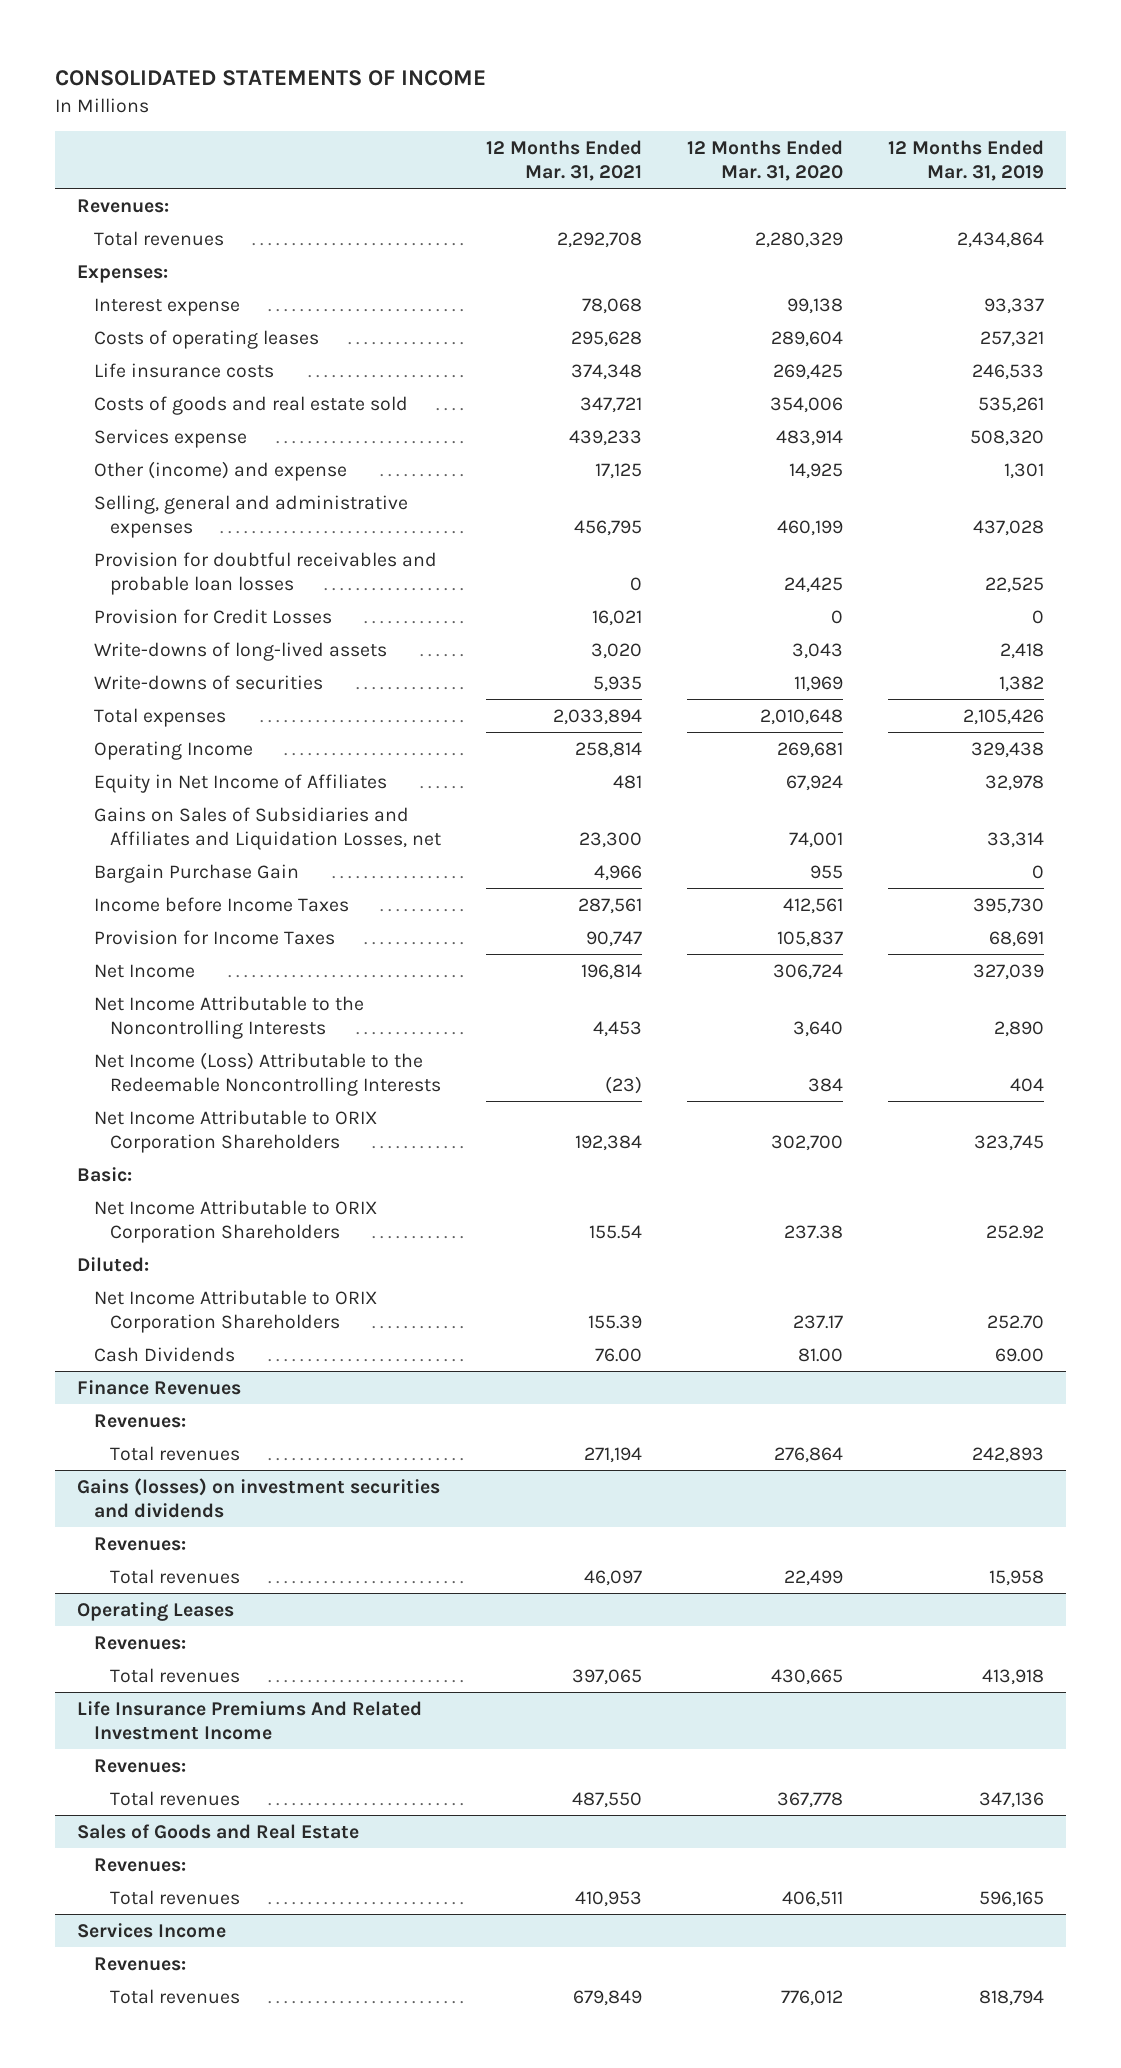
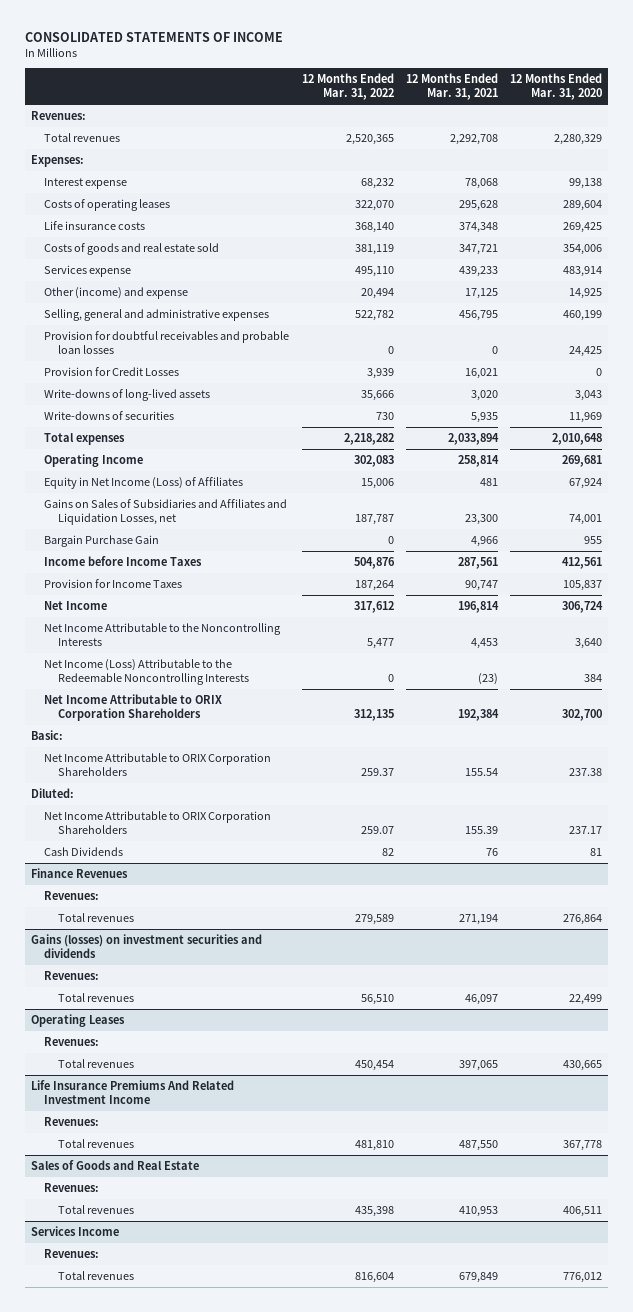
[887,139,1044,182] 12 Months Ended Mar. 31, 2019 -> none
none -> [301,73,394,101] 12 Months Ended Mar. 31, 2022
[93,773,387,793] Equity in Net Income of Affiliates -> [44,477,244,490] Equity in Net Income (Loss) of Affiliates
[594,1347,642,1362] 76.00 -> [485,848,498,857] 76
[797,1347,843,1362] 81.00 -> [589,848,602,857] 81

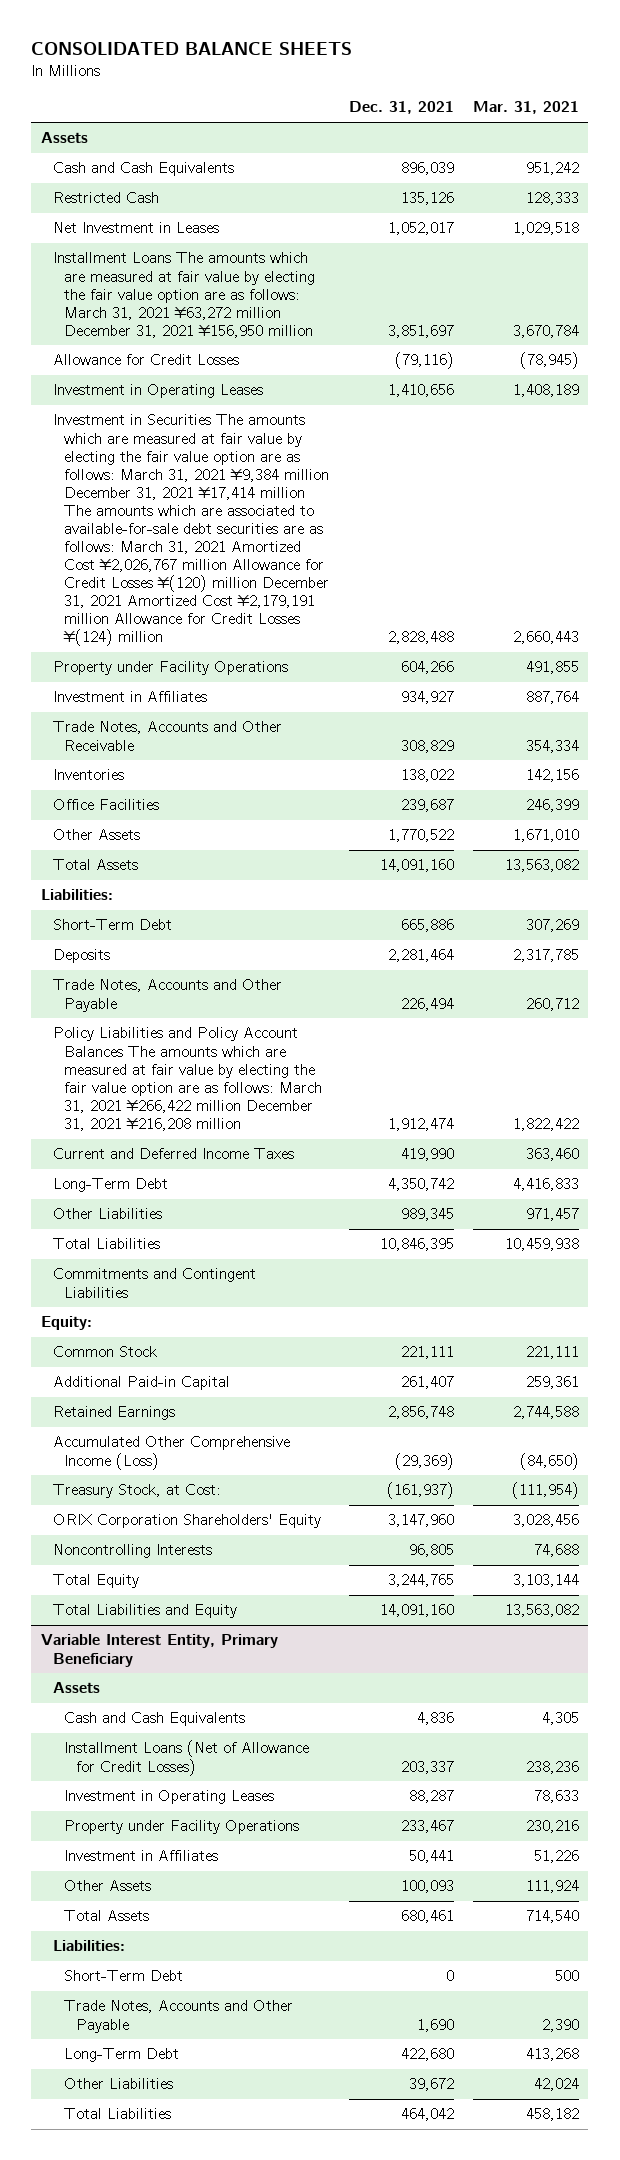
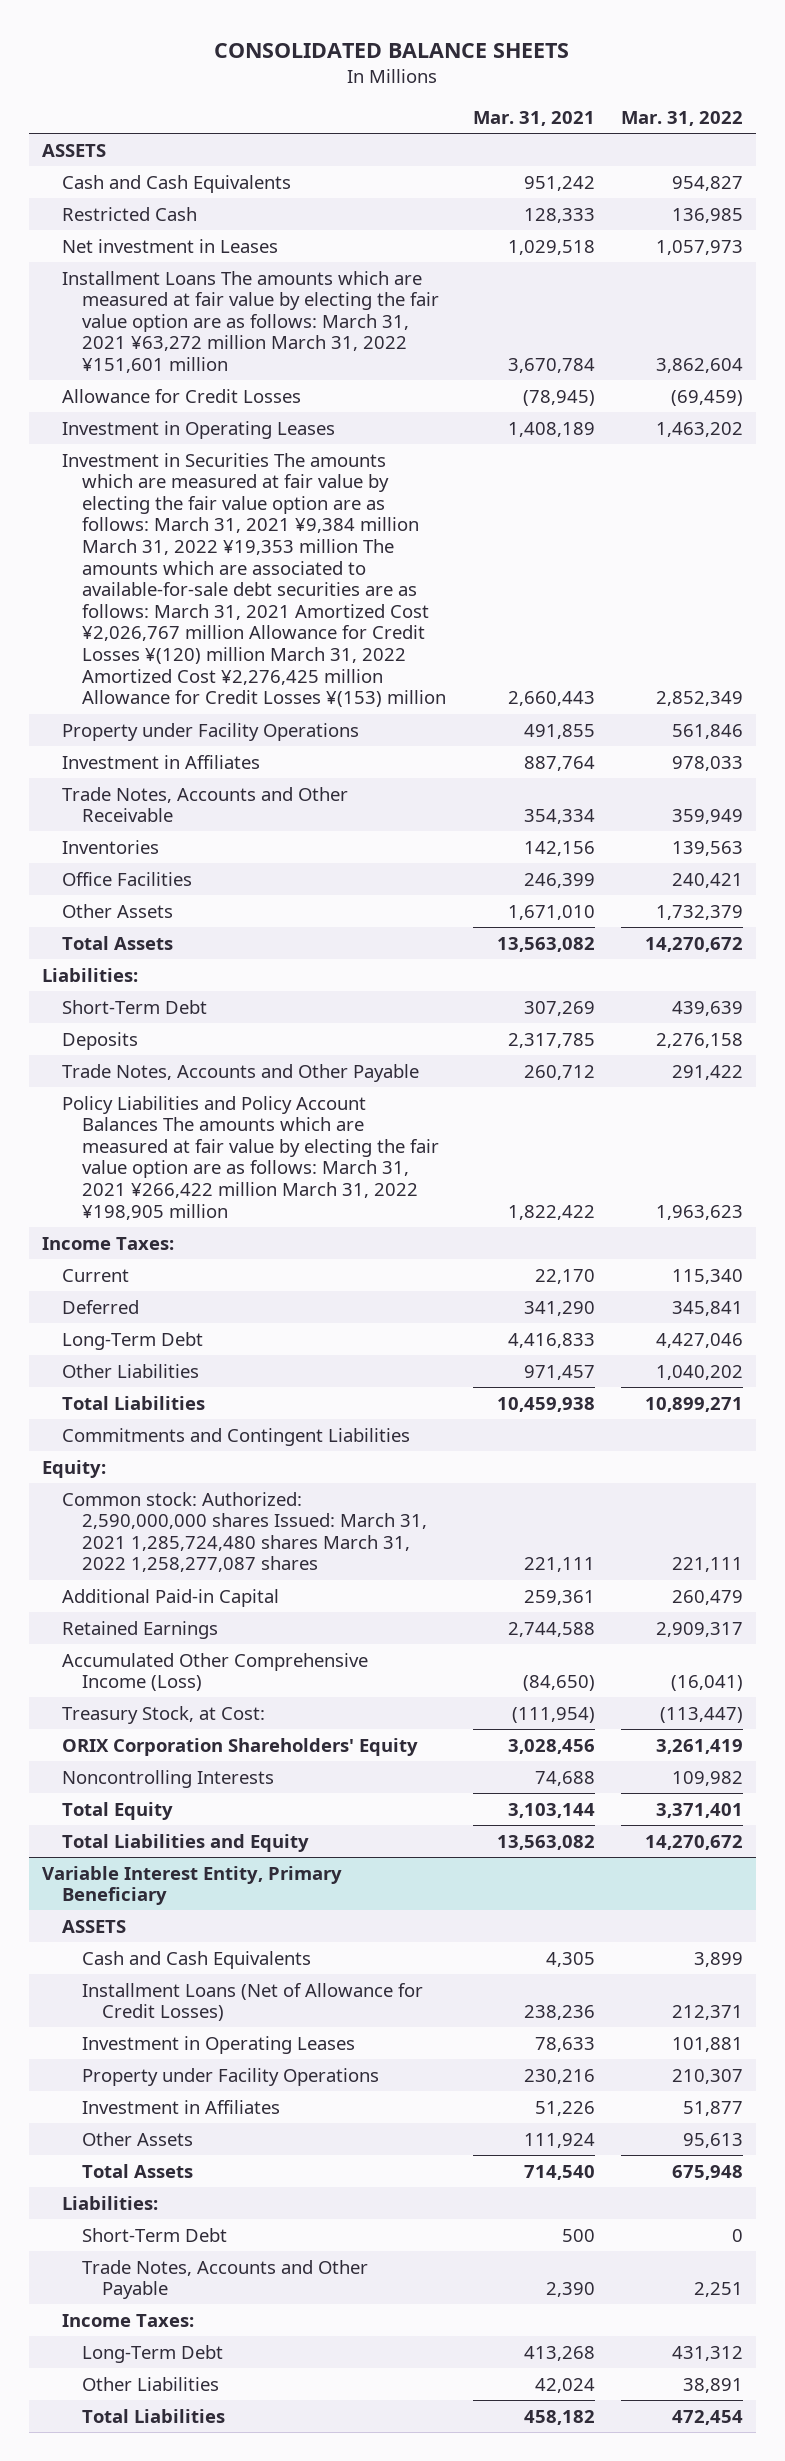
[348,101,454,115] Dec. 31, 2021 -> none
none -> [620,111,743,127] Mar. 31, 2022
[40,132,88,144] Assets -> [41,143,106,157] ASSETS
[52,222,219,234] Net Investment in Leases -> [62,238,279,253] Net investment in Leases
[52,252,316,338] Installment Loans The amounts which are measured at fair value by electing the fair value option are as follows: March 31, 2021 ¥63,272 million December 31, 2021 ¥156,950 million -> [62,270,440,374] Installment Loans The amounts which are measured at fair value by electing the fair value option are as follows: March 31, 2021 ¥63,272 million March 31, 2022 ¥151,601 million
[52,414,330,647] Investment in Securities The amounts which are measured at fair value by electing the fair value option are as follows: March 31, 2021 ¥9,384 million December 31, 2021 ¥17,414 million The amounts which are associated to available-for-sale debt securities are as follows: March 31, 2021 Amortized Cost ¥2,026,767 million Allowance for Credit Losses ¥(120) million December 31, 2021 Amortized Cost ¥2,179,191 million Allowance for Credit Losses ¥(124) million -> [62,452,447,708] Investment in Securities The amounts which are measured at fair value by electing the fair value option are as follows: March 31, 2021 ¥9,384 million March 31, 2022 ¥19,353 million The amounts which are associated to available-for-sale debt securities are as follows: March 31, 2021 Amortized Cost ¥2,026,767 million Allowance for Credit Losses ¥(120) million March 31, 2022 Amortized Cost ¥2,276,425 million Allowance for Credit Losses ¥(153) million
[52,1027,323,1131] Policy Liabilities and Policy Account Balances The amounts which are measured at fair value by electing the fair value option are as follows: March 31, 2021 ¥266,422 million December 31, 2021 ¥216,208 million -> [62,1095,440,1220] Policy Liabilities and Policy Account Balances The amounts which are measured at fair value by electing the fair value option are as follows: March 31, 2021 ¥266,422 million March 31, 2022 ¥198,905 million
none -> [41,1236,174,1250] Income Taxes:
none -> [62,1268,130,1282] Current
[52,1148,294,1160] Current and Deferred Income Taxes -> [62,1299,140,1314] Deferred
[525,1148,579,1162] 363,460 -> [523,1300,595,1316] 341,290
[52,1346,157,1358] Common Stock -> [62,1491,428,1573] Common stock: Authorized: 2,590,000,000 shares Issued: March 31, 2021 1,285,724,480 shares March 31, 2022 1,258,277,087 shares
[52,1682,100,1694] Assets -> [62,1919,127,1933] ASSETS
none -> [62,2313,195,2327] Income Taxes:

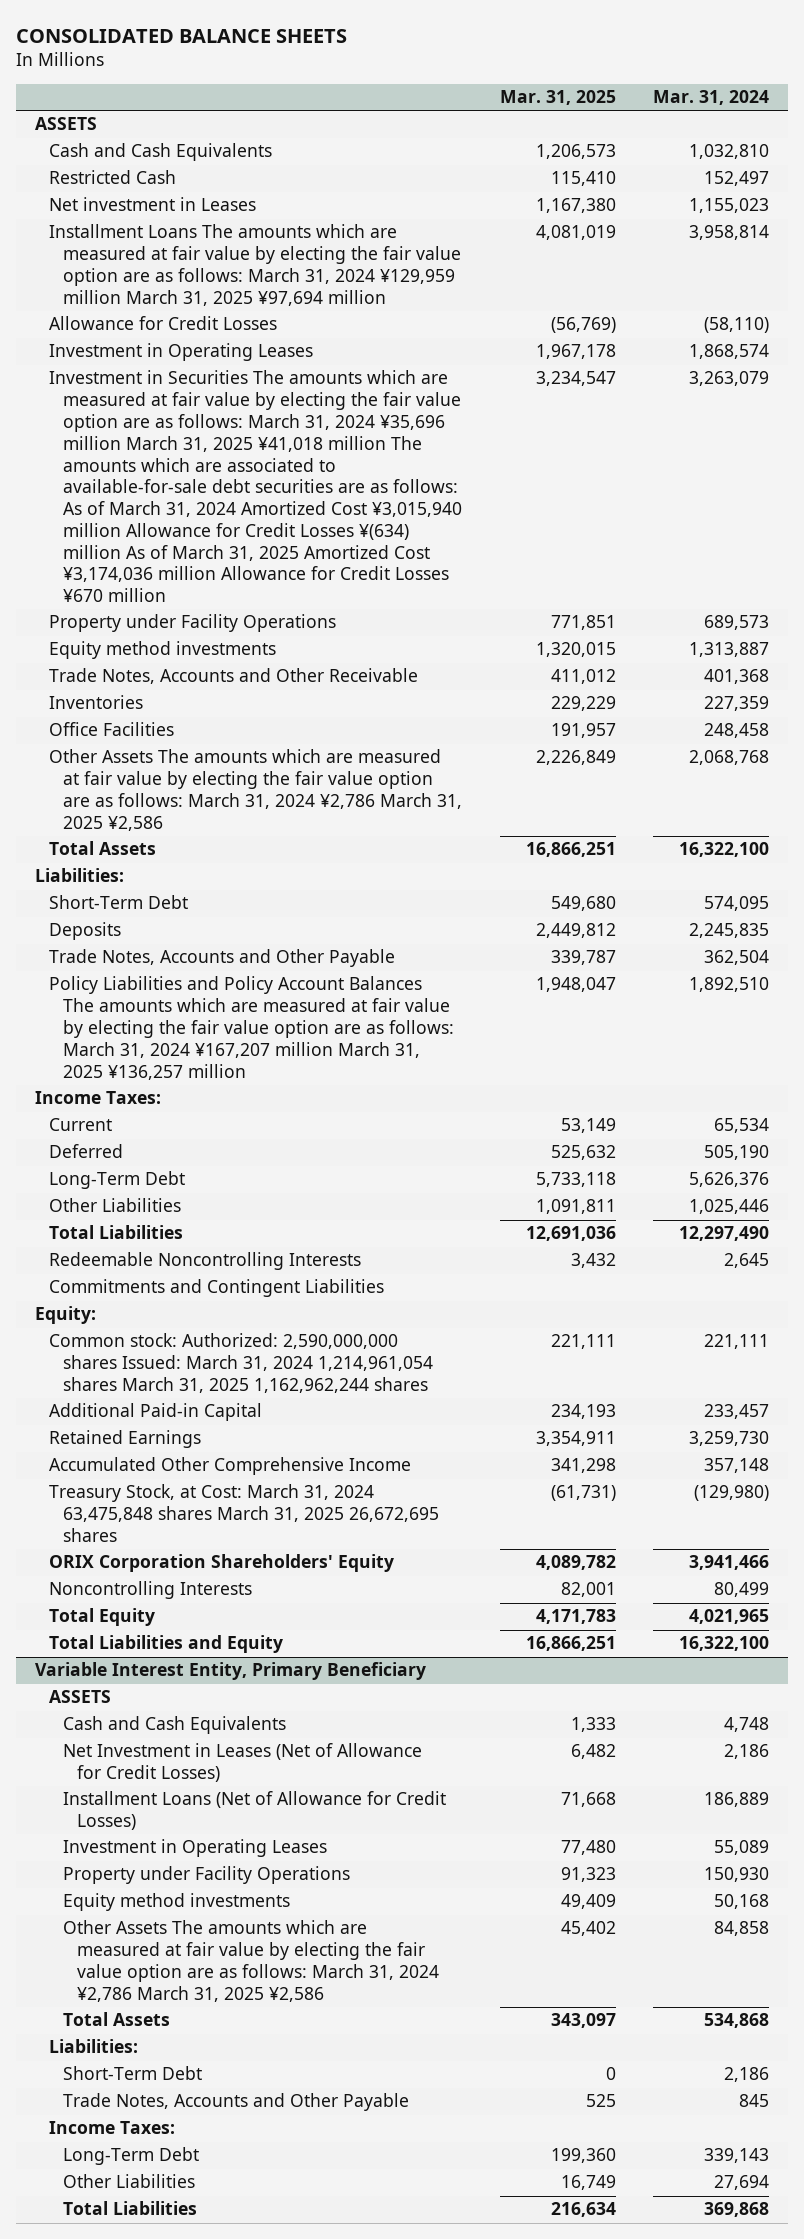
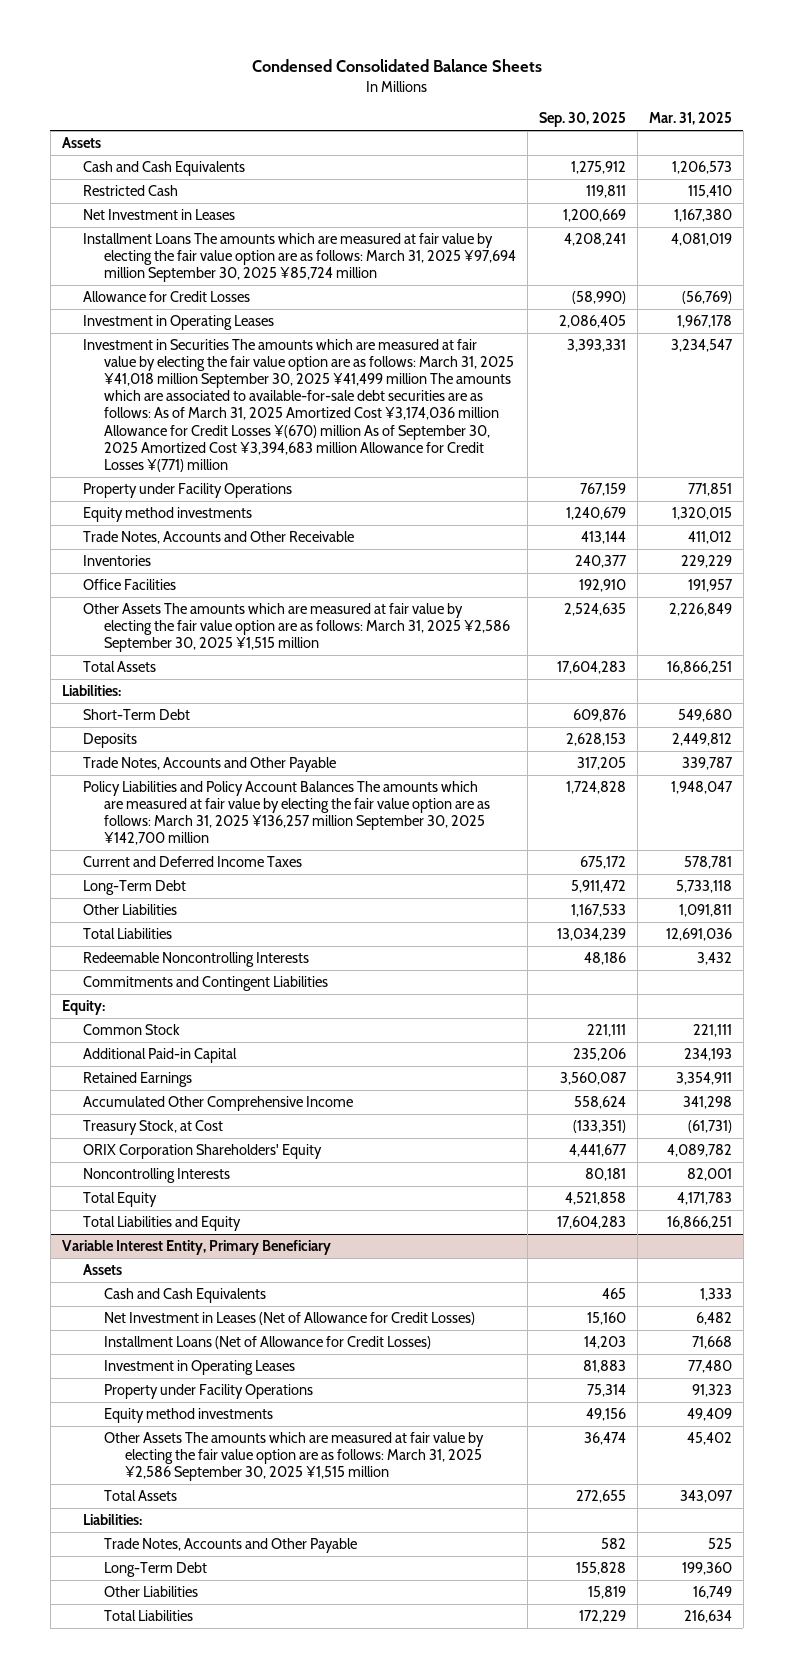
[16,29,348,44] CONSOLIDATED BALANCE SHEETS -> [251,59,542,73] Condensed Consolidated Balance Sheets
[653,90,770,106] Mar. 31, 2024 -> none
none -> [538,112,626,128] Sep. 30, 2025
[34,117,97,131] ASSETS -> [61,136,101,148] Assets
[49,197,257,212] Net investment in Leases -> [82,208,235,220] Net Investment in Leases
[49,224,462,306] Installment Loans The amounts which are measured at fair value by electing the fair value option are as follows: March 31, 2024 ¥129,959 million March 31, 2025 ¥97,694 million -> [82,232,516,283] Installment Loans The amounts which are measured at fair value by electing the fair value option are as follows: March 31, 2025 ¥97,694 million September 30, 2025 ¥85,724 million
[49,370,463,603] Investment in Securities The amounts which are measured at fair value by electing the fair value option are as follows: March 31, 2024 ¥35,696 million March 31, 2025 ¥41,018 million The amounts which are associated to available-for-sale debt securities are as follows: As of March 31, 2024 Amortized Cost ¥3,015,940 million Allowance for Credit Losses ¥(634) million As of March 31, 2025 Amortized Cost ¥3,174,036 million Allowance for Credit Losses ¥670 million -> [82,338,514,472] Investment in Securities The amounts which are measured at fair value by electing the fair value option are as follows: March 31, 2025 ¥41,018 million September 30, 2025 ¥41,499 million The amounts which are associated to available-for-sale debt securities are as follows: As of March 31, 2025 Amortized Cost ¥3,174,036 million Allowance for Credit Losses ¥(670) million As of September 30, 2025 Amortized Cost ¥3,394,683 million Allowance for Credit Losses ¥(771) million
[49,749,463,831] Other Assets The amounts which are measured at fair value by electing the fair value option are as follows: March 31, 2024 ¥2,786 March 31, 2025 ¥2,586 -> [82,602,510,653] Other Assets The amounts which are measured at fair value by electing the fair value option are as follows: March 31, 2025 ¥2,586 September 30, 2025 ¥1,515 million
[34,1091,161,1105] Income Taxes: -> none
[49,1118,113,1132] Current -> none
[49,976,455,1080] Policy Liabilities and Policy Account Balances The amounts which are measured at fair value by electing the fair value option are as follows: March 31, 2024 ¥167,207 million March 31, 2025 ¥136,257 million -> [82,780,490,846] Policy Liabilities and Policy Account Balances The amounts which are measured at fair value by electing the fair value option are as follows: March 31, 2025 ¥136,257 million September 30, 2025 ¥142,700 million
[49,1144,124,1159] Deferred -> [82,855,302,867] Current and Deferred Income Taxes
[550,1145,616,1161] 525,632 -> [683,855,732,869] 578,781
[49,1333,434,1394] Common stock: Authorized: 2,590,000,000 shares Issued: March 31, 2024 1,214,961,054 shares March 31, 2025 1,162,962,244 shares -> [82,1023,180,1035] Common Stock
[49,1484,440,1543] Treasury Stock, at Cost: March 31, 2024 63,475,848 shares March 31, 2025 26,672,695 shares -> [82,1119,223,1135] Treasury Stock, at Cost
[49,1690,112,1704] ASSETS -> [82,1263,122,1275] Assets
[63,1920,440,2002] Other Assets The amounts which are measured at fair value by electing the fair value option are as follows: March 31, 2024 ¥2,786 March 31, 2025 ¥2,586 -> [103,1431,484,1482] Other Assets The amounts which are measured at fair value by electing the fair value option are as follows: March 31, 2025 ¥2,586 September 30, 2025 ¥1,515 million
[63,2066,203,2081] Short-Term Debt -> none
[49,2121,176,2135] Income Taxes: -> none

